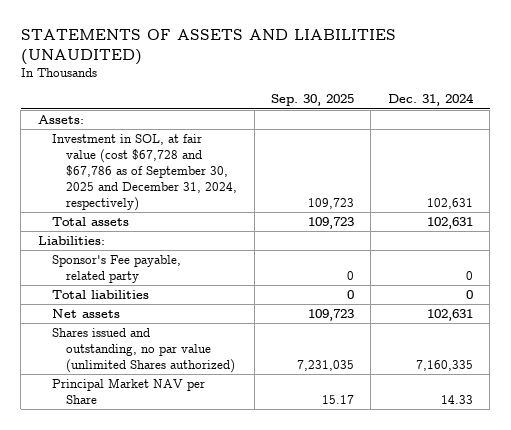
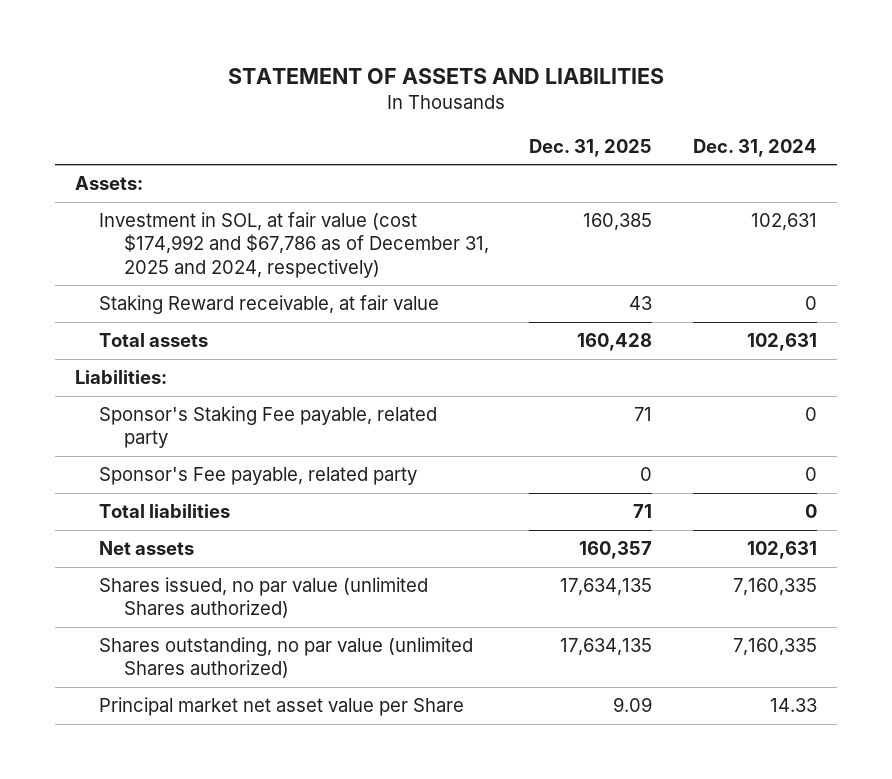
[20,29,396,65] STATEMENTS OF ASSETS AND LIABILITIES (UNAUDITED) -> [227,67,664,84] STATEMENT OF ASSETS AND LIABILITIES
[271,94,355,107] Sep. 30, 2025 -> none
none -> [529,138,653,157] Dec. 31, 2025
[52,134,238,211] Investment in SOL, at fair value (cost $67,728 and $67,786 as of September 30, 2025 and December 31, 2024, respectively) -> [99,212,489,278] Investment in SOL, at fair value (cost $174,992 and $67,786 as of December 31, 2025 and 2024, respectively)
none -> [99,295,440,315] Staking Reward receivable, at fair value
none -> [99,406,438,449] Sponsor's Staking Fee payable, related party
none -> [99,577,429,619] Shares issued, no par value (unlimited Shares authorized)
[52,328,236,373] Shares issued and outstanding, no par value (unlimited Shares authorized) -> [99,637,474,679] Shares outstanding, no par value (unlimited Shares authorized)
[52,378,206,404] Principal Market NAV per Share -> [99,697,465,717] Principal market net asset value per Share

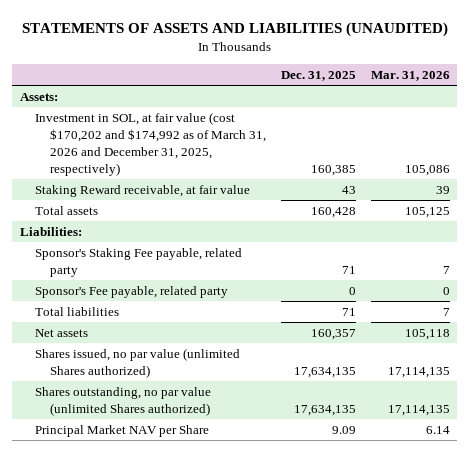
[227,67,664,84] STATEMENT OF ASSETS AND LIABILITIES -> [21,21,448,37] STATEMENTS OF ASSETS AND LIABILITIES (UNAUDITED)
[692,138,817,157] Dec. 31, 2024 -> none
none -> [370,70,450,81] Mar. 31, 2026
[99,212,489,278] Investment in SOL, at fair value (cost $174,992 and $67,786 as of December 31, 2025 and 2024, respectively) -> [34,111,267,176] Investment in SOL, at fair value (cost $170,202 and $174,992 as of March 31, 2026 and December 31, 2025, respectively)
[99,697,465,717] Principal market net asset value per Share -> [34,424,209,437] Principal Market NAV per Share

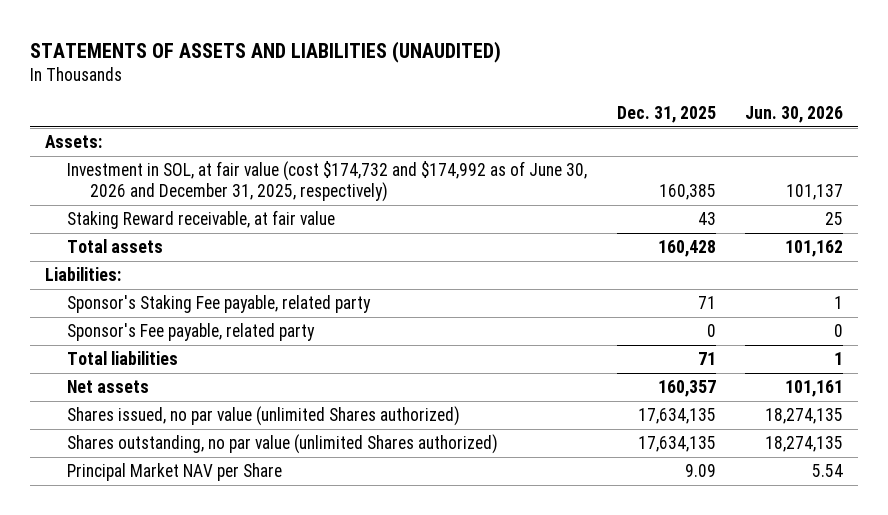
[370,70,450,81] Mar. 31, 2026 -> none
none -> [745,106,844,124] Jun. 30, 2026
[34,111,267,176] Investment in SOL, at fair value (cost $170,202 and $174,992 as of March 31, 2026 and December 31, 2025, respectively) -> [67,161,588,202] Investment in SOL, at fair value (cost $174,732 and $174,992 as of June 30, 2026 and December 31, 2025, respectively)

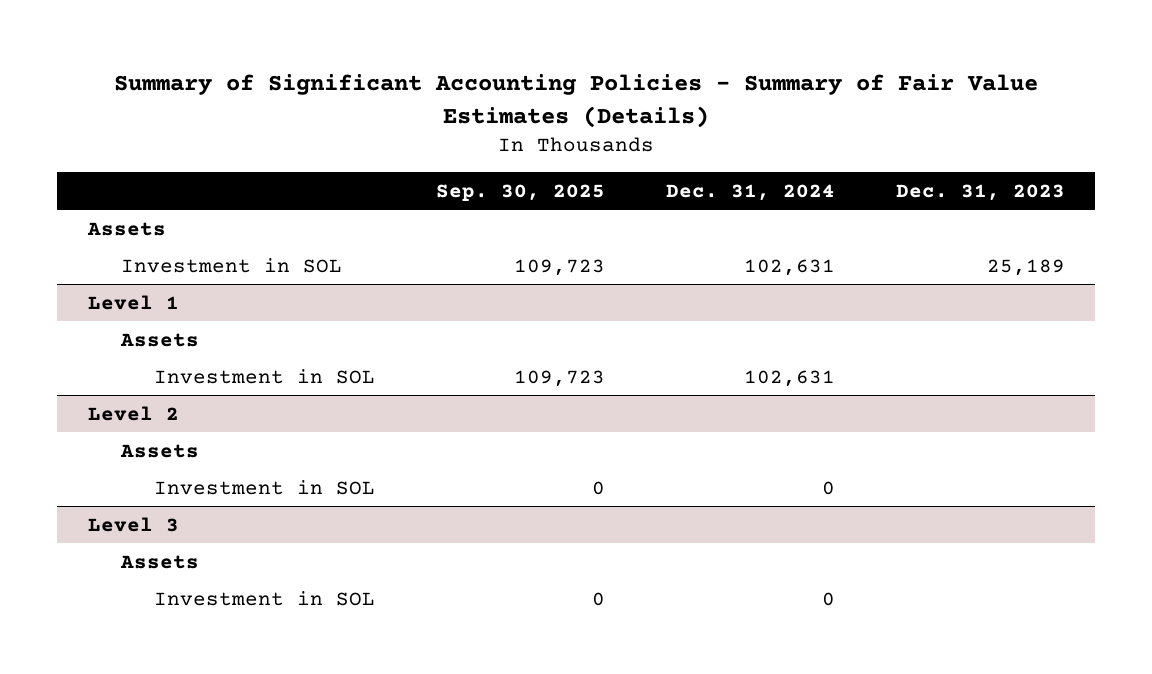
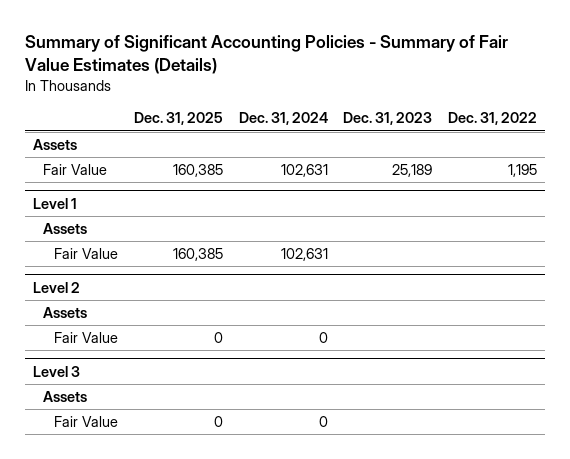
[435,183,605,201] Sep. 30, 2025 -> none
none -> [133,112,223,126] Dec. 31, 2025
none -> [447,112,537,126] Dec. 31, 2022
[120,257,342,273] Investment in SOL -> [43,164,108,176] Fair Value
[153,368,375,384] Investment in SOL -> [54,248,119,260] Fair Value
[153,479,375,495] Investment in SOL -> [54,332,119,344] Fair Value
[153,590,375,606] Investment in SOL -> [54,416,119,428] Fair Value

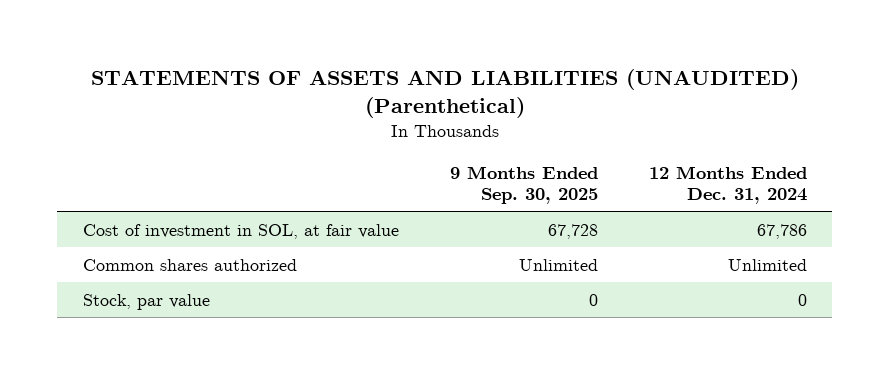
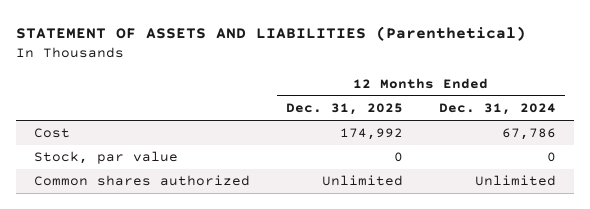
[90,68,799,118] STATEMENTS OF ASSETS AND LIABILITIES (UNAUDITED) (Parenthetical) -> [15,26,526,42] STATEMENT OF ASSETS AND LIABILITIES (Parenthetical)
[449,165,598,205] 9 Months Ended Sep. 30, 2025 -> none
none -> [286,103,404,116] Dec. 31, 2025
[82,223,399,239] Cost of investment in SOL, at fair value -> [33,128,70,139] Cost
[82,258,297,271] Common shares authorized -> [33,175,250,187] Common shares authorized

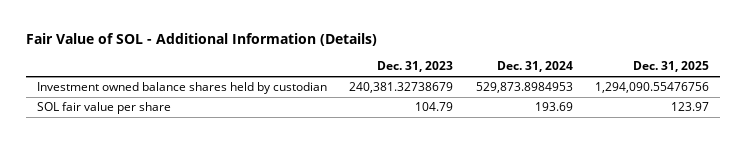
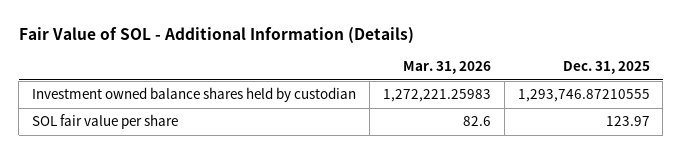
[377,61,454,73] Dec. 31, 2023 -> none
[496,61,573,73] Dec. 31, 2024 -> none
none -> [402,61,491,75] Mar. 31, 2026
[594,82,709,94] 1,294,090.55476756 -> [517,89,650,103] 1,293,746.87210555

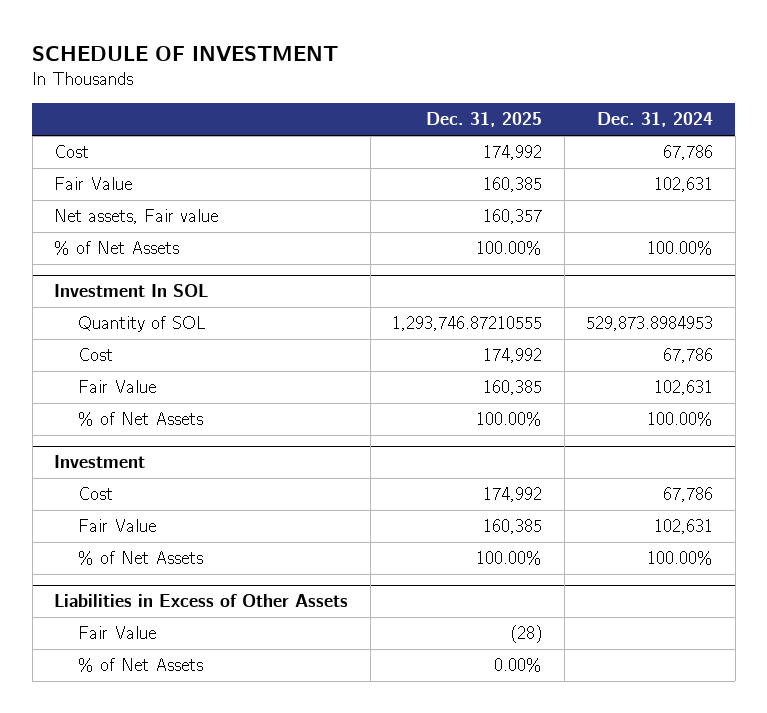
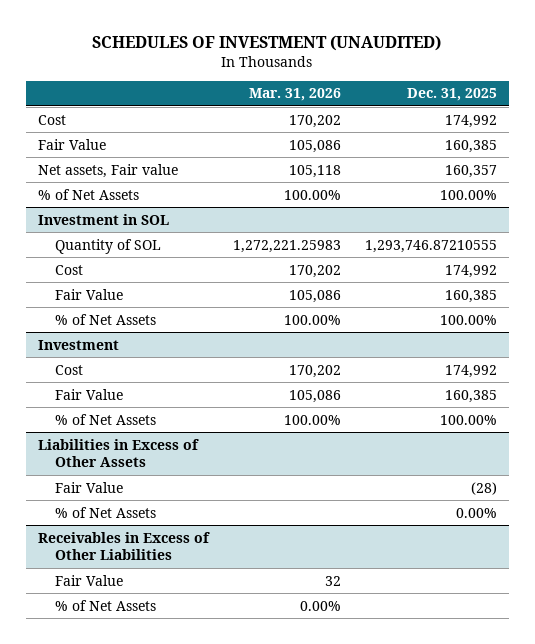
[32,45,339,61] SCHEDULE OF INVESTMENT -> [92,34,442,51] SCHEDULES OF INVESTMENT (UNAUDITED)
[597,112,714,128] Dec. 31, 2024 -> none
none -> [248,88,341,102] Mar. 31, 2026
[54,284,209,298] Investment In SOL -> [37,213,169,225] Investment in SOL
none -> [37,531,210,561] Receivables in Excess of Other Liabilities
none -> [54,574,123,586] Fair Value
none -> [54,599,156,611] % of Net Assets

